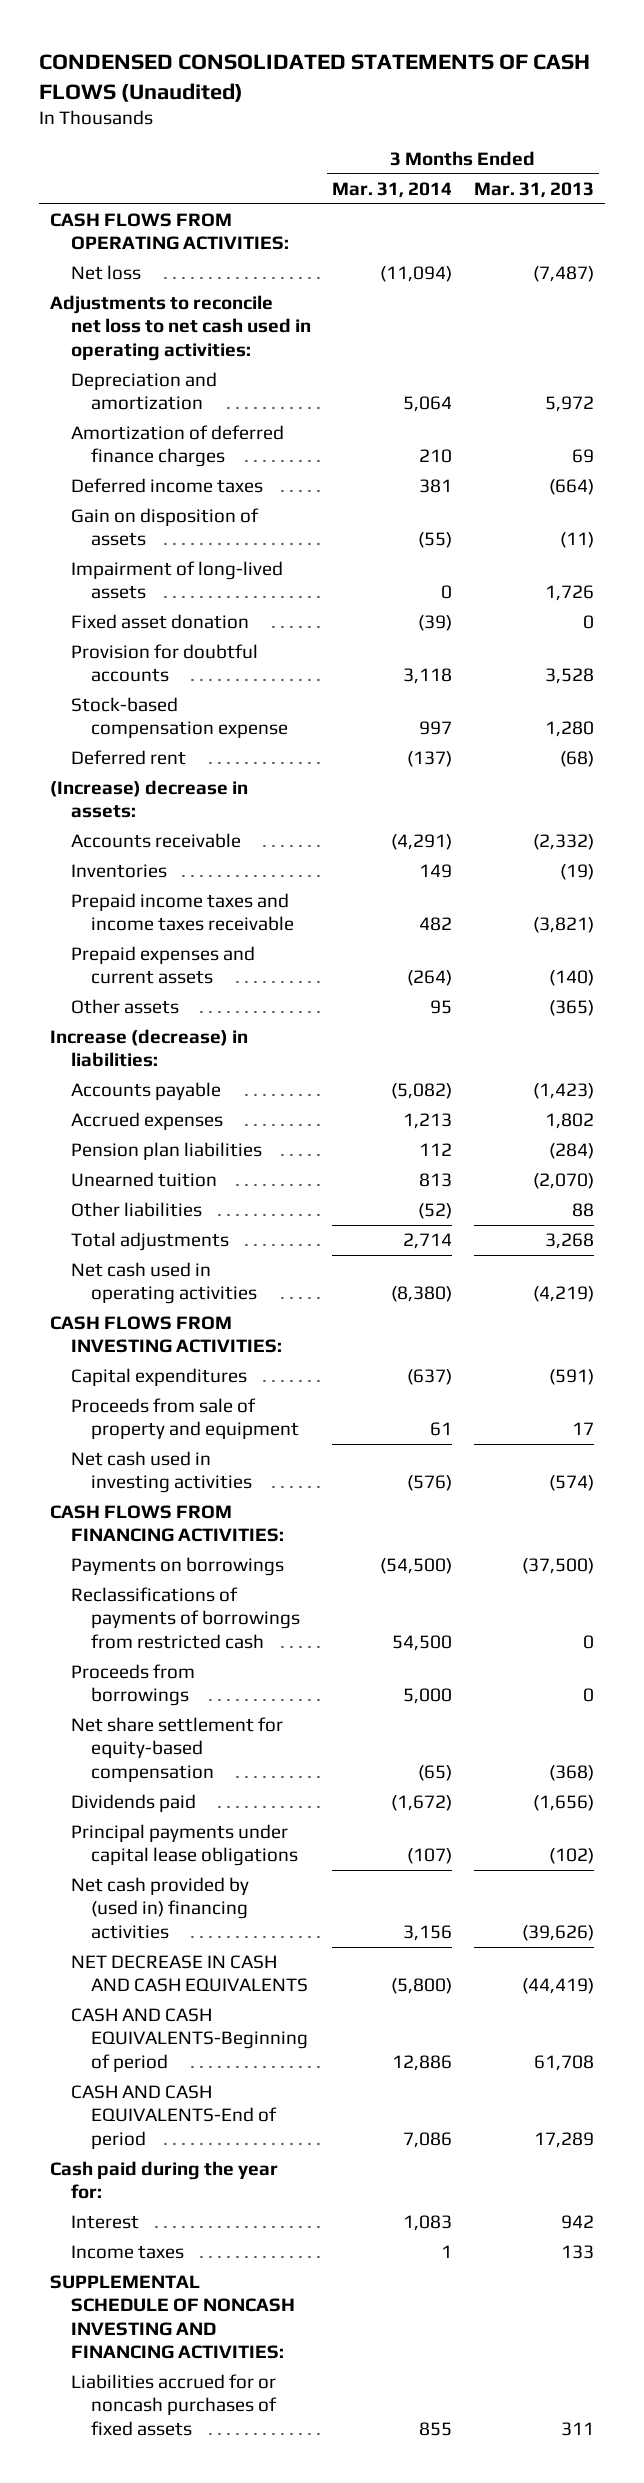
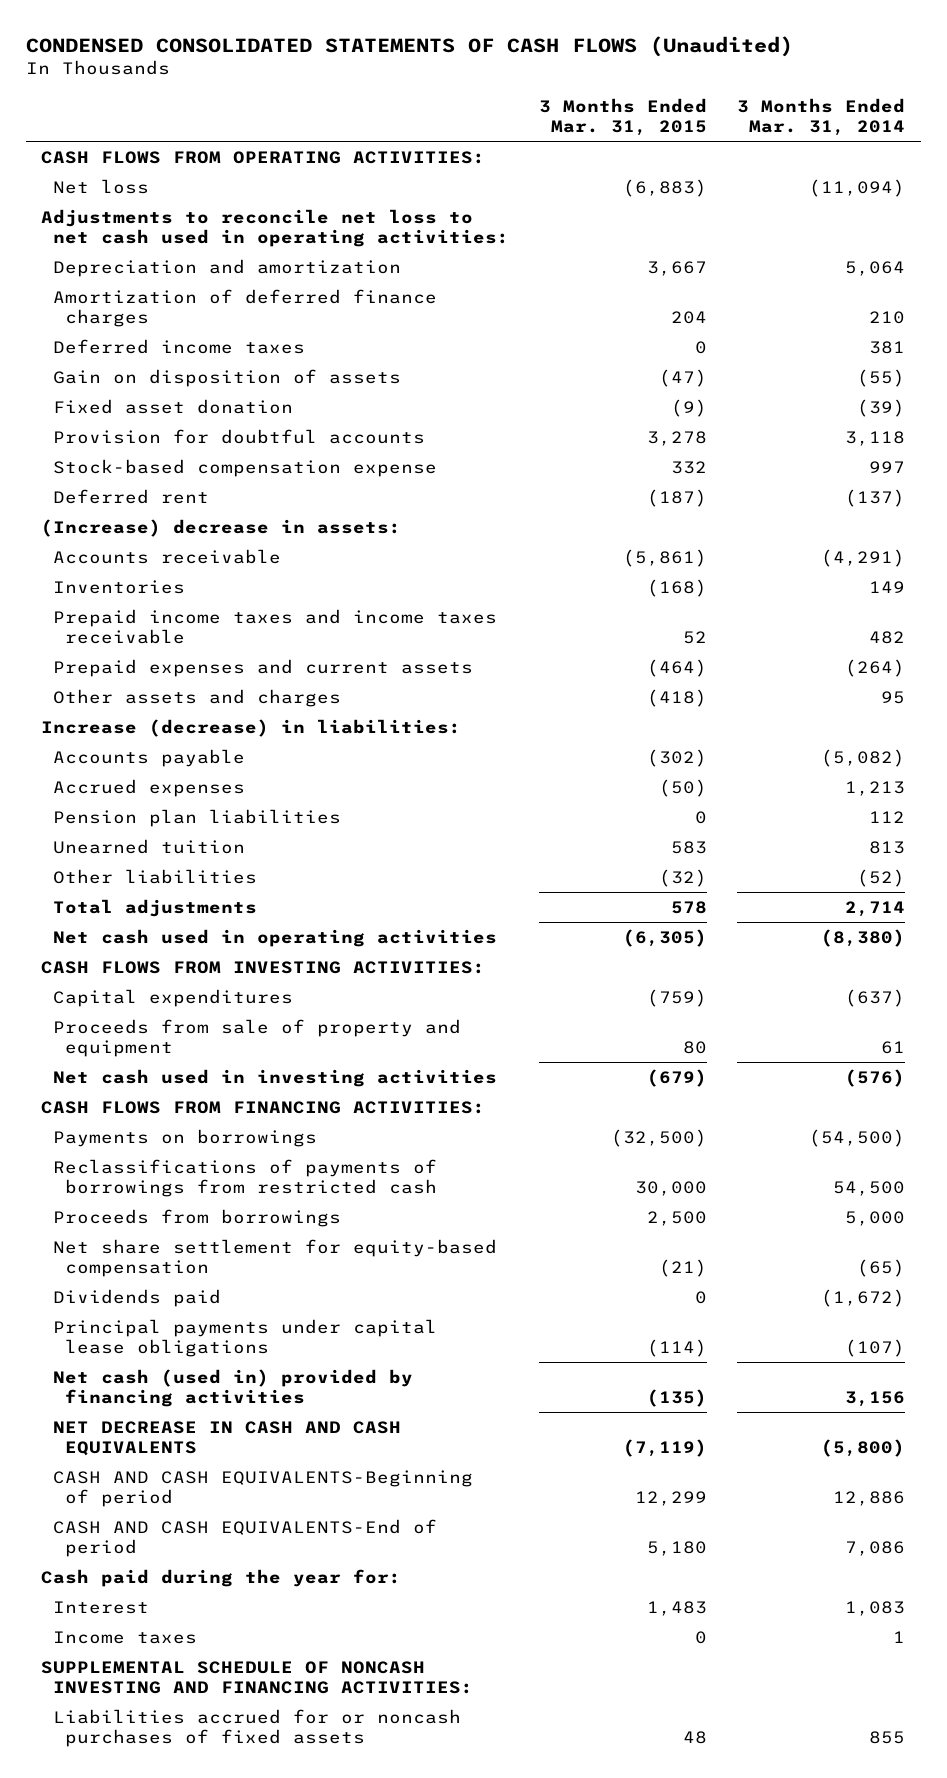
[473,181,594,198] Mar. 31, 2013 -> none
none -> [539,97,708,136] 3 Months Ended Mar. 31, 2015
[70,561,283,600] Impairment of long-lived assets -> none
[70,999,179,1015] Other assets -> [52,688,341,707] Other assets and charges
[70,1877,249,1939] Net cash provided by (used in) financing activities -> [52,1368,413,1408] Net cash (used in) provided by financing activities

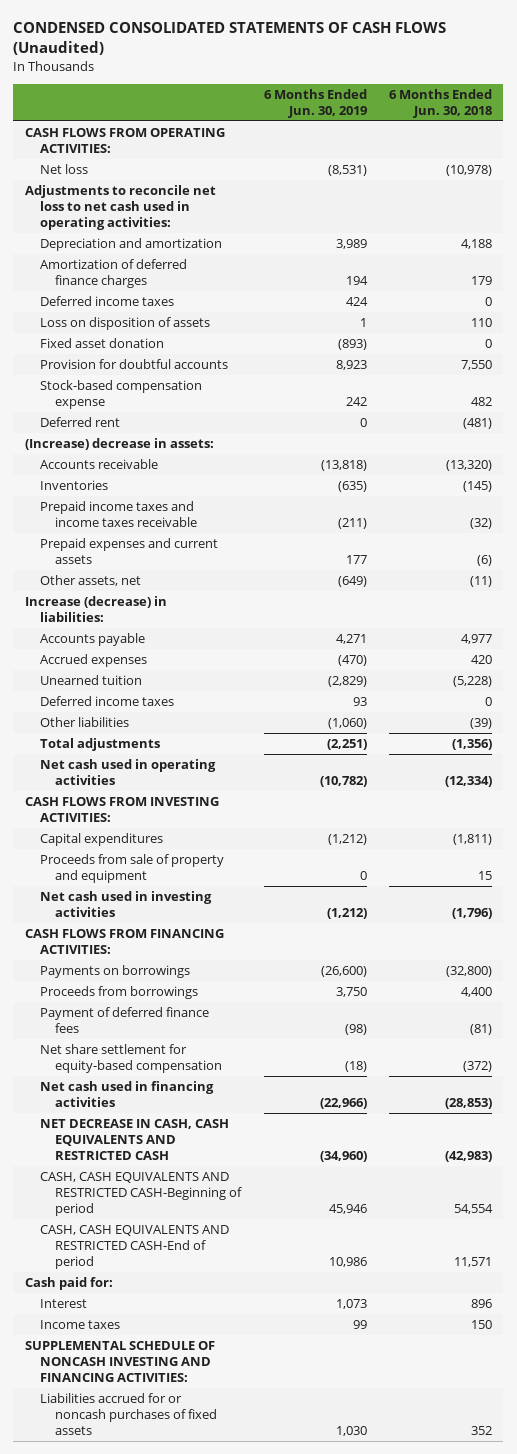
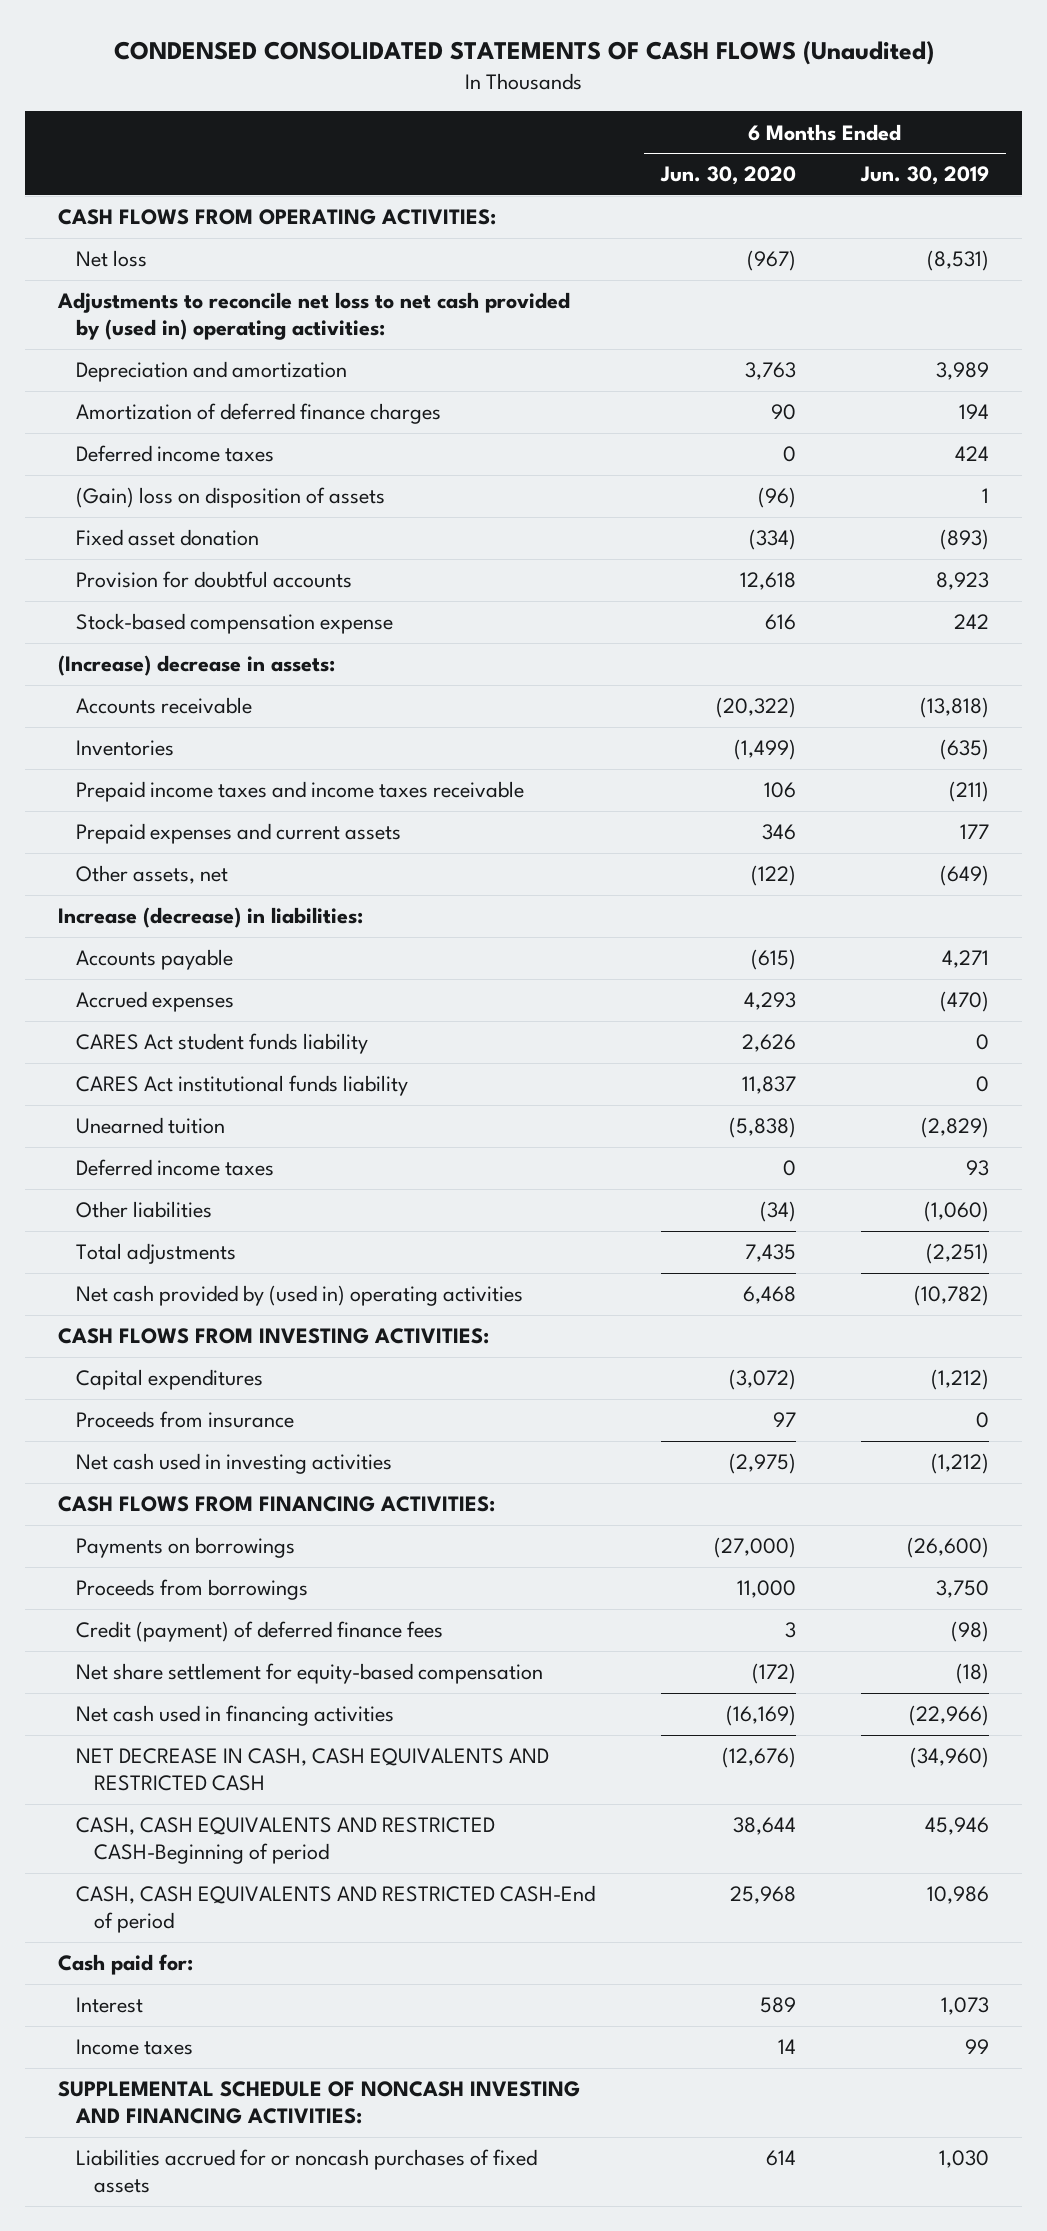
[389,88,493,118] 6 Months Ended Jun. 30, 2018 -> none
none -> [659,166,796,186] Jun. 30, 2020
[24,184,216,231] Adjustments to reconcile net loss to net cash used in operating activities: -> [56,292,570,341] Adjustments to reconcile net loss to net cash provided by (used in) operating activities:
[39,316,210,330] Loss on disposition of assets -> [76,487,386,509] (Gain) loss on disposition of assets
[39,416,120,427] Deferred rent -> none
none -> [76,1033,369,1055] CARES Act student funds liability
none -> [76,1075,409,1097] CARES Act institutional funds liability
[39,758,216,786] Net cash used in operating activities -> [76,1285,524,1307] Net cash provided by (used in) operating activities
[39,853,224,884] Proceeds from sale of property and equipment -> none
none -> [76,1411,295,1429] Proceeds from insurance
[39,1006,209,1034] Payment of deferred finance fees -> [76,1621,444,1643] Credit (payment) of deferred finance fees

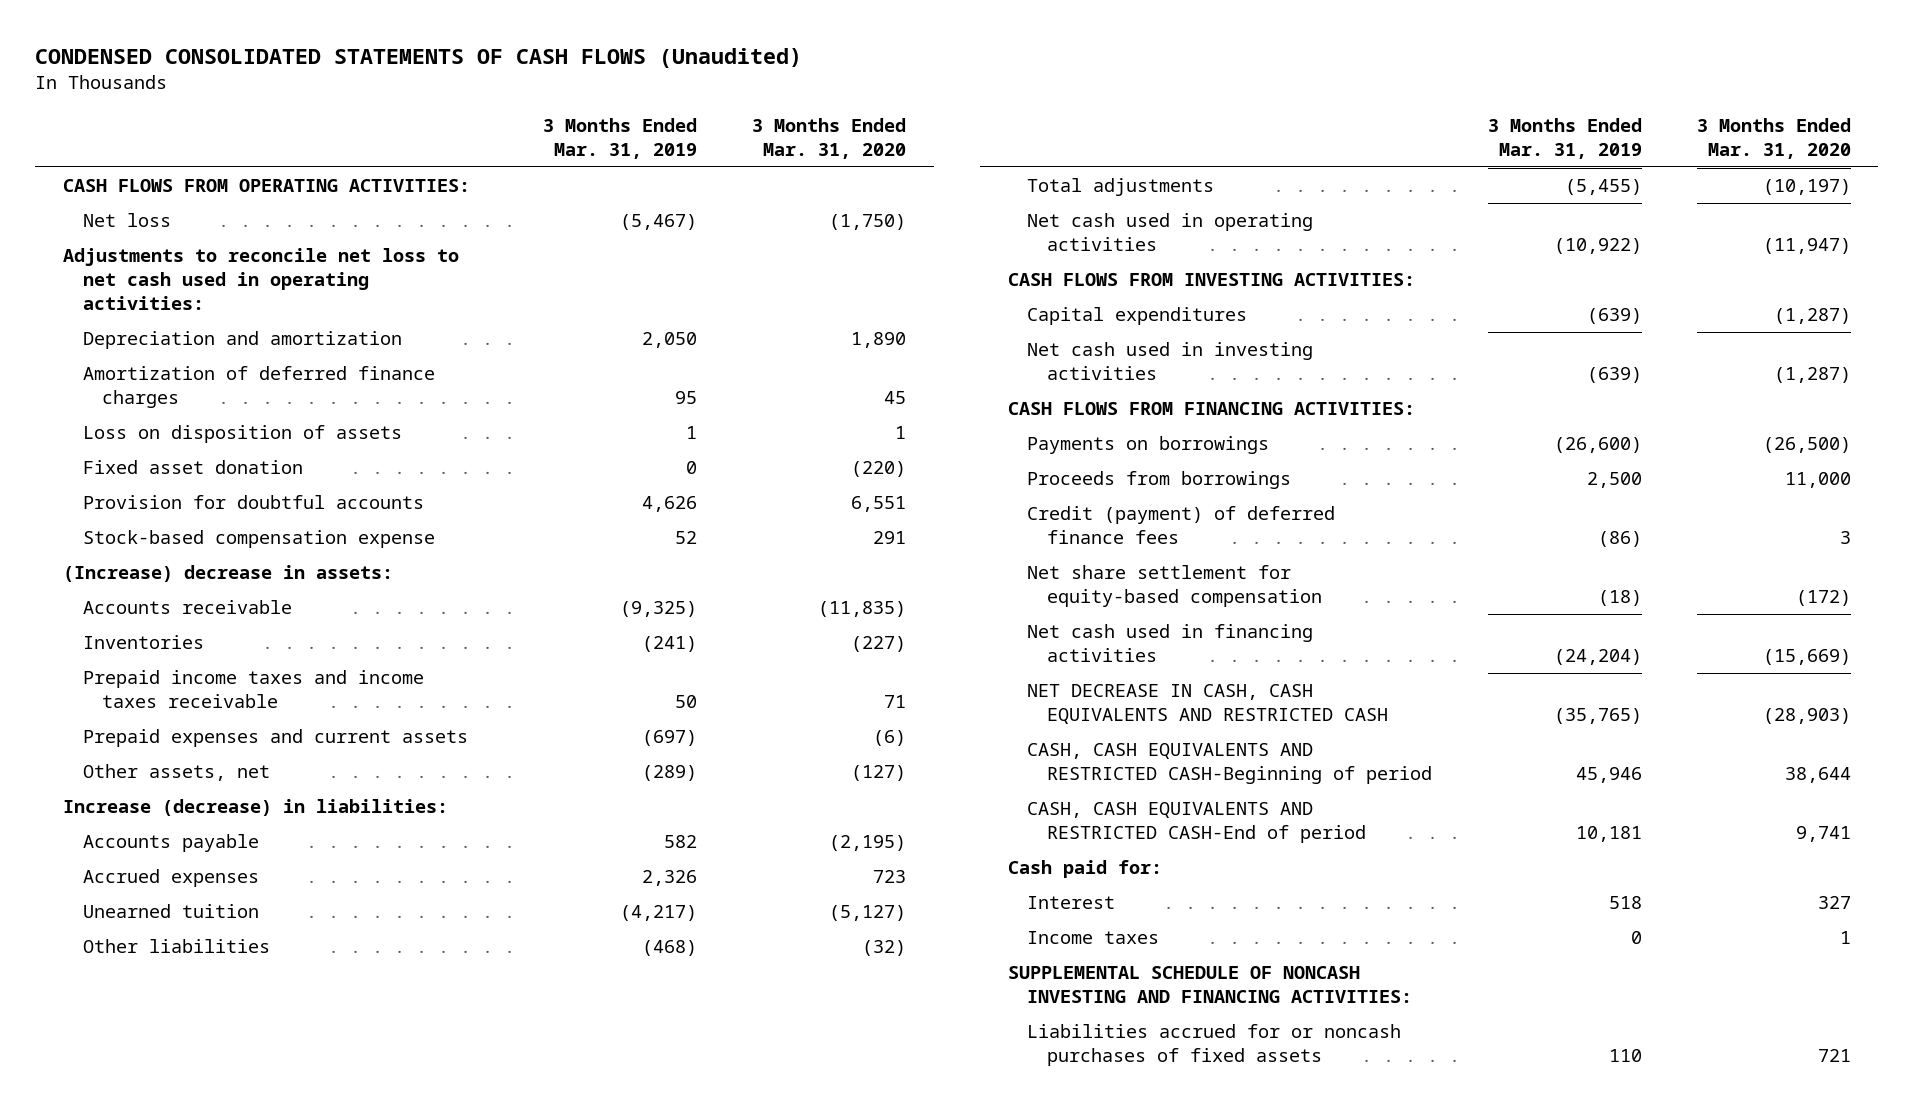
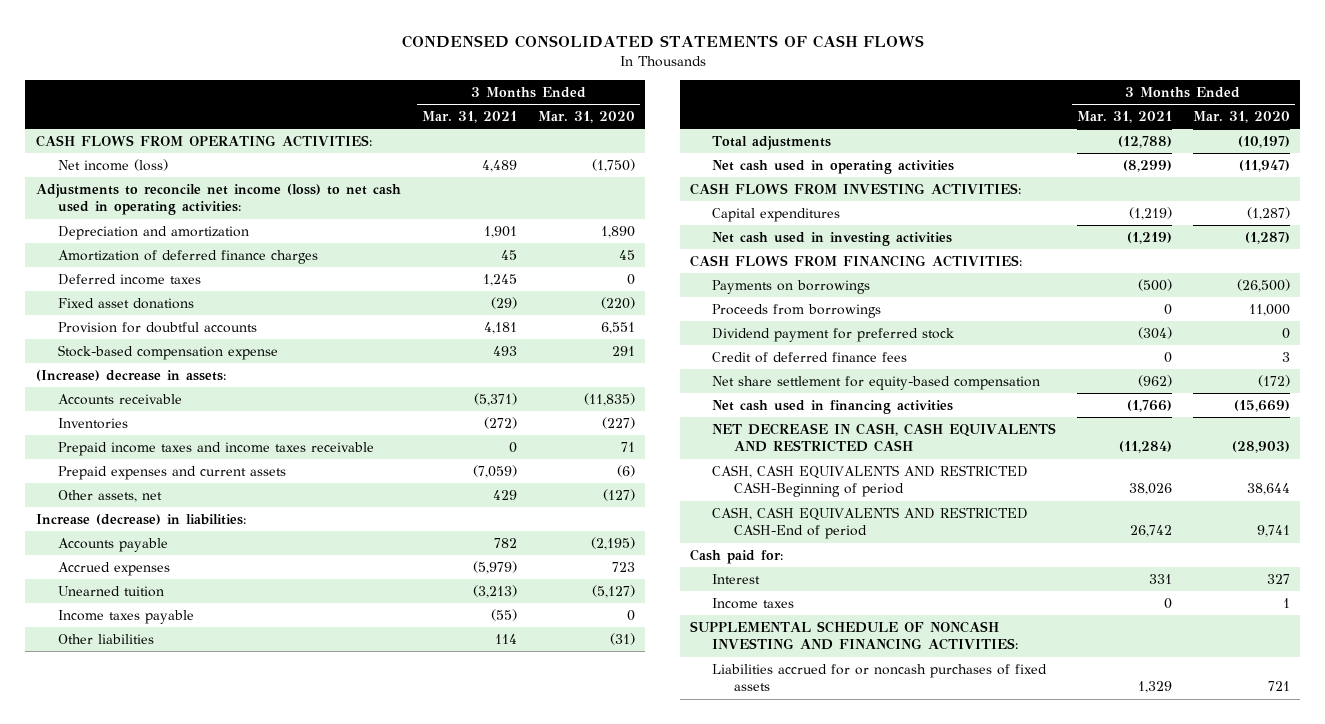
[35,48,803,69] CONDENSED CONSOLIDATED STATEMENTS OF CASH FLOWS (Unaudited) -> [401,34,924,48] CONDENSED CONSOLIDATED STATEMENTS OF CASH FLOWS
[542,118,697,160] 3 Months Ended Mar. 31, 2019 -> none
none -> [422,110,518,123] Mar. 31, 2021
[82,213,171,228] Net loss -> [57,158,168,171] Net income (loss)
[62,248,459,310] Adjustments to reconcile net loss to net cash used in operating activities: -> [35,183,401,216] Adjustments to reconcile net income (loss) to net cash used in operating activities:
[82,425,402,444] Loss on disposition of assets -> none
none -> [57,273,201,285] Deferred income taxes
[82,460,303,475] Fixed asset donation -> [57,297,194,309] Fixed asset donations
none -> [57,609,194,624] Income taxes payable
[861,940,906,957] (32) -> [609,632,635,645] (31)
none -> [712,327,955,342] Dividend payment for preferred stock
[1027,506,1336,545] Credit (payment) of deferred finance fees -> [712,351,908,363] Credit of deferred finance fees

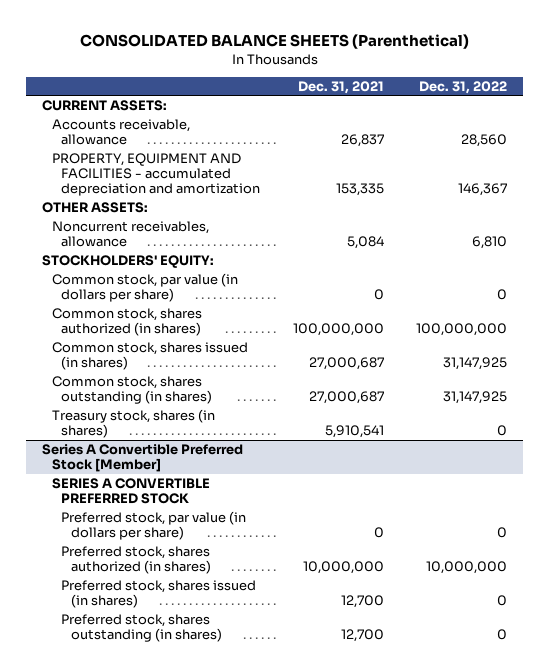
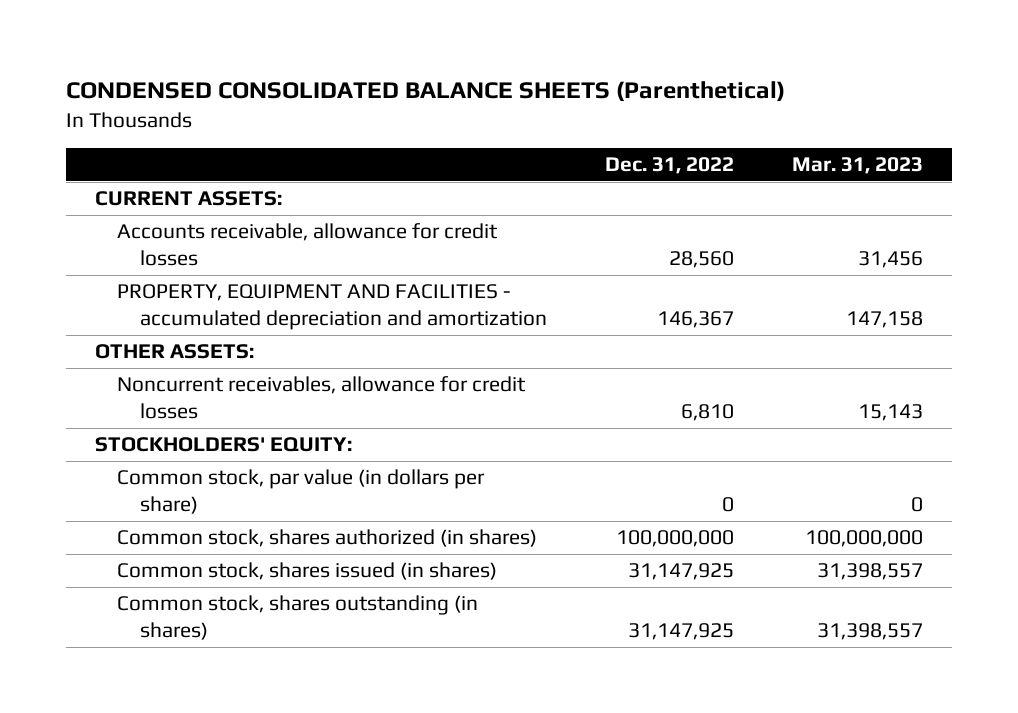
[79,34,469,50] CONSOLIDATED BALANCE SHEETS (Parenthetical) -> [65,81,785,103] CONDENSED CONSOLIDATED BALANCE SHEETS (Parenthetical)
[297,80,384,94] Dec. 31, 2021 -> none
none -> [792,157,924,175] Mar. 31, 2023
[51,119,190,146] Accounts receivable, allowance -> [117,223,499,267] Accounts receivable, allowance for credit losses
[51,221,209,248] Noncurrent receivables, allowance -> [117,376,527,420] Noncurrent receivables, allowance for credit losses
[51,409,215,439] Treasury stock, shares (in shares) -> none
[42,444,244,473] Series A Convertible Preferred Stock [Member] -> none
[51,478,210,505] SERIES A CONVERTIBLE PREFERRED STOCK -> none
[61,511,247,541] Preferred stock, par value (in dollars per share) -> none
[61,546,211,575] Preferred stock, shares authorized (in shares) -> none
[61,580,257,609] Preferred stock, shares issued (in shares) -> none
[61,614,222,643] Preferred stock, shares outstanding (in shares) -> none

